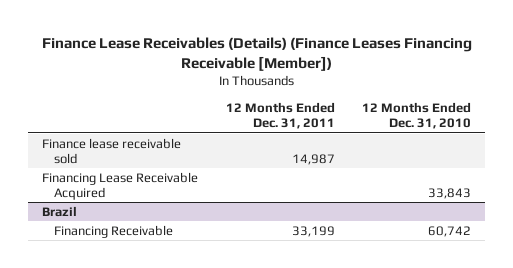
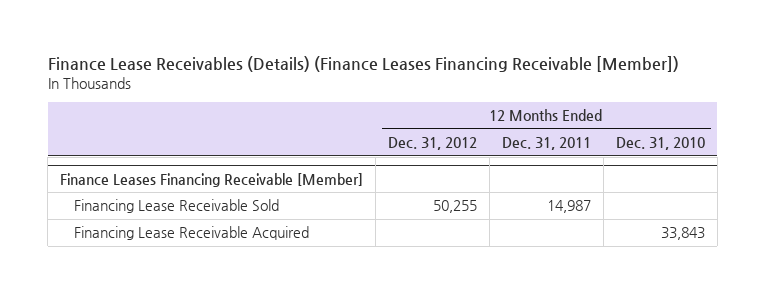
none -> [388,136,478,150] Dec. 31, 2012
none -> [60,172,364,187] Finance Leases Financing Receivable [Member]
[41,137,181,164] Finance lease receivable sold -> [73,199,279,214] Financing Lease Receivable Sold
[41,205,77,217] Brazil -> none
[53,224,173,238] Financing Receivable -> none

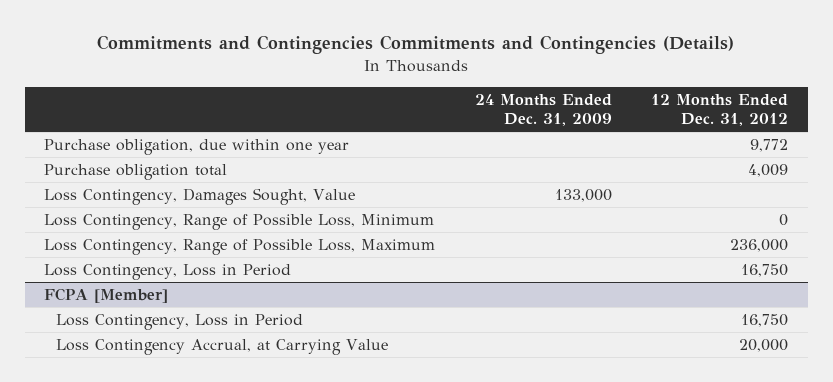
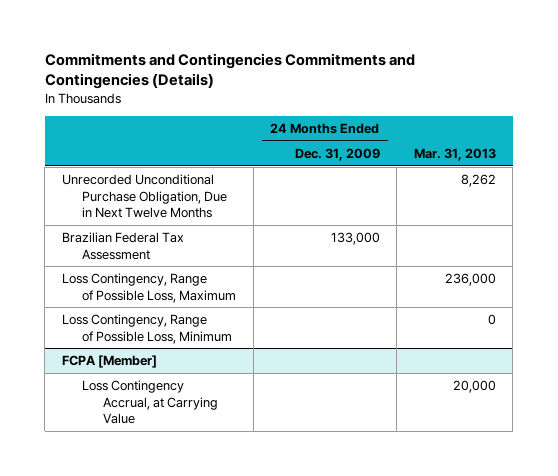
[651,93,789,126] 12 Months Ended Dec. 31, 2012 -> none
none -> [413,148,496,162] Mar. 31, 2013
[44,164,228,181] Purchase obligation total -> none
[44,139,350,156] Purchase obligation, due within one year -> [61,174,228,219] Unrecorded Unconditional Purchase Obligation, Due in Next Twelve Months
[44,188,356,206] Loss Contingency, Damages Sought, Value -> [61,232,184,260] Brazilian Federal Tax Assessment
[44,264,292,281] Loss Contingency, Loss in Period -> none
[44,214,435,231] Loss Contingency, Range of Possible Loss, Minimum -> [61,314,233,344] Loss Contingency, Range of Possible Loss, Minimum
[56,314,304,331] Loss Contingency, Loss in Period -> none

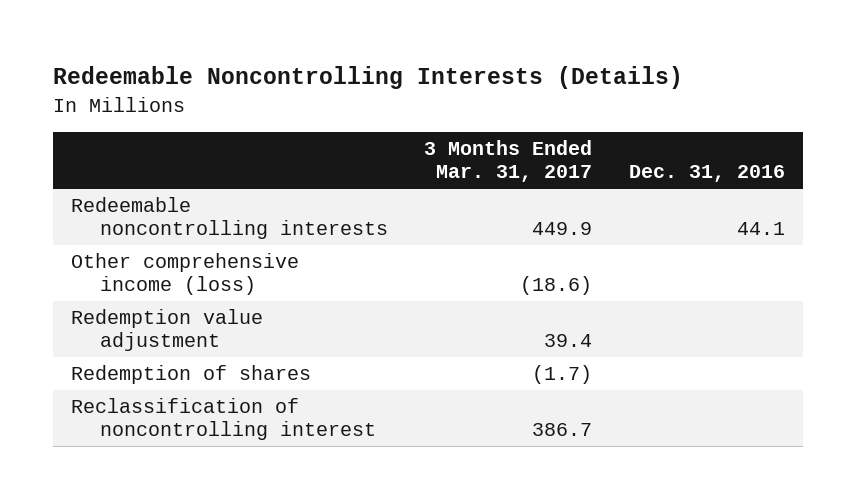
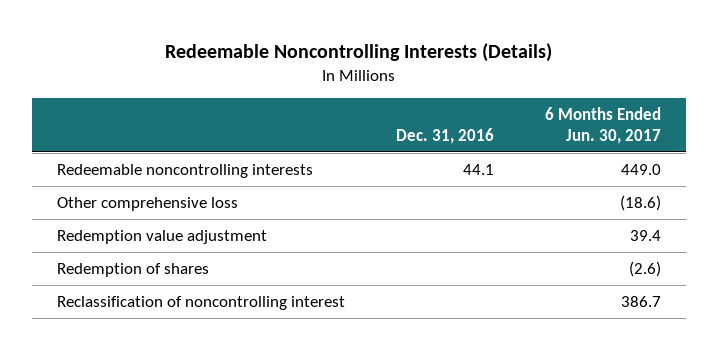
[424,140,593,183] 3 Months Ended Mar. 31, 2017 -> none
none -> [544,106,661,145] 6 Months Ended Jun. 30, 2017
[71,253,300,296] Other comprehensive income (loss) -> [57,196,239,211] Other comprehensive loss

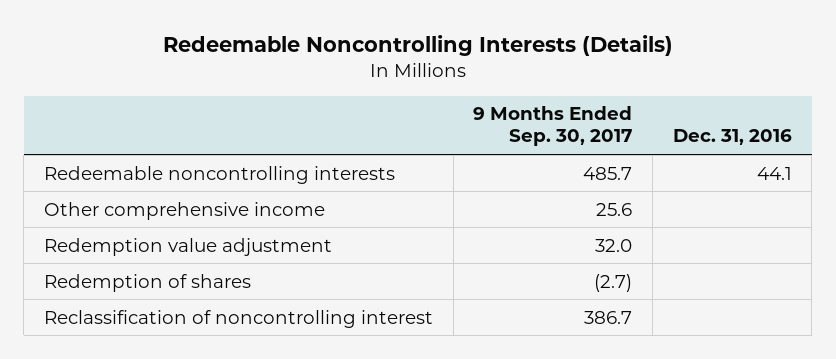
[544,106,661,145] 6 Months Ended Jun. 30, 2017 -> none
none -> [473,106,633,147] 9 Months Ended Sep. 30, 2017
[57,196,239,211] Other comprehensive loss -> [43,201,325,220] Other comprehensive income

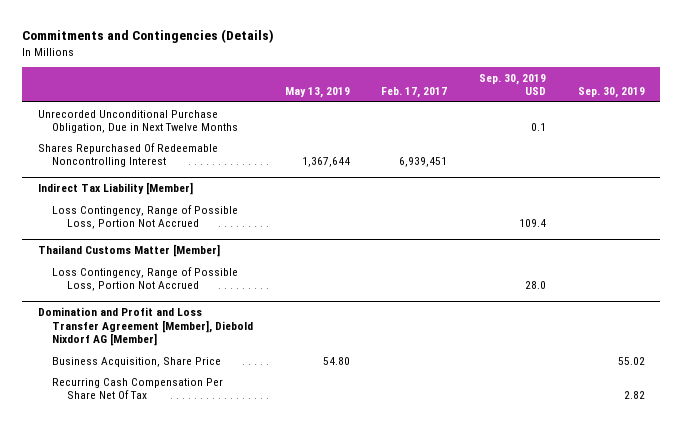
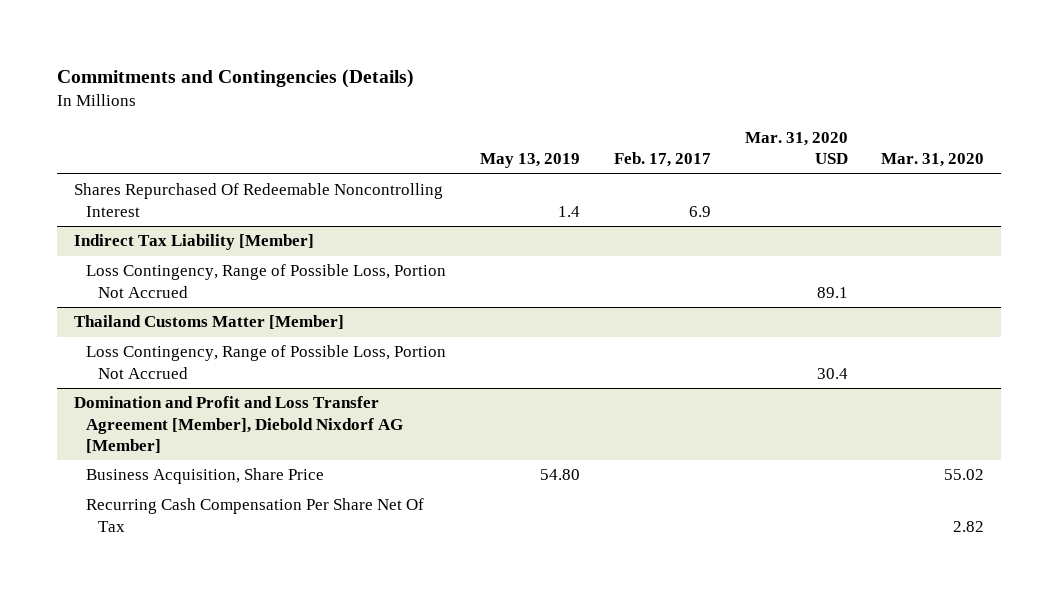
[478,73,546,96] Sep. 30, 2019 USD -> none
[577,87,645,99] Sep. 30, 2019 -> none
none -> [744,132,848,165] Mar. 31, 2020 USD
none -> [881,153,985,168] Mar. 31, 2020
[37,109,239,134] Unrecorded Unconditional Purchase Obligation, Due in Next Twelve Months -> none
[301,157,350,168] 1,367,644 -> [557,205,580,217] 1.4
[399,157,448,168] 6,939,451 -> [688,205,711,217] 6.9

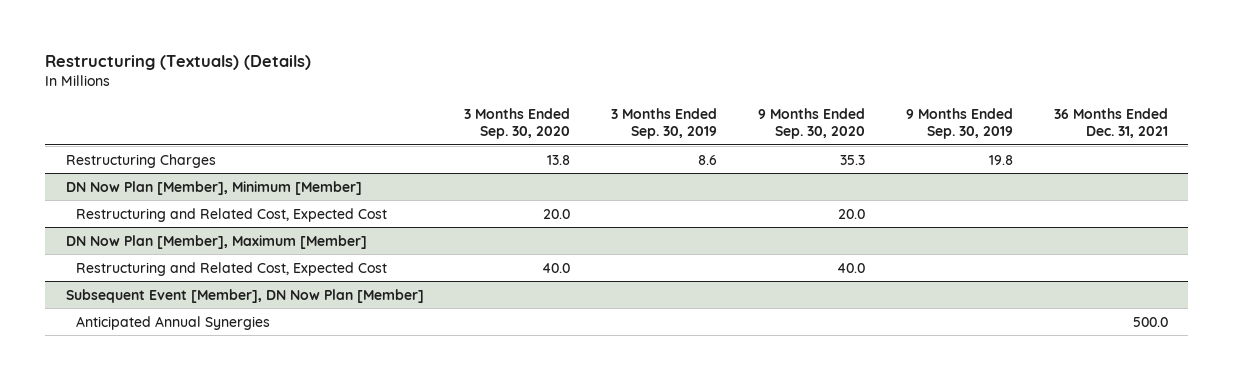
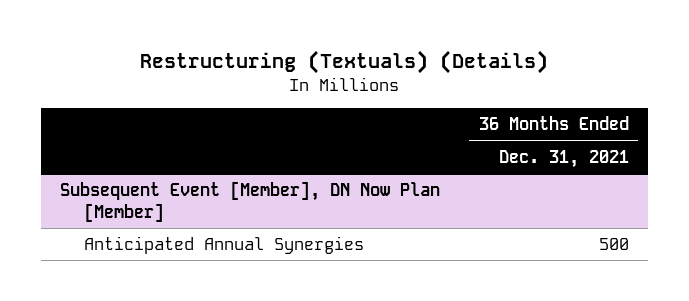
[464,108,571,140] 3 Months Ended Sep. 30, 2020 -> none
[611,108,718,140] 3 Months Ended Sep. 30, 2019 -> none
[758,108,866,140] 9 Months Ended Sep. 30, 2020 -> none
[906,108,1014,140] 9 Months Ended Sep. 30, 2019 -> none
[65,153,216,168] Restructuring Charges -> none
[65,180,362,195] DN Now Plan [Member], Minimum [Member] -> none
[75,207,387,222] Restructuring and Related Cost, Expected Cost -> none
[65,234,367,249] DN Now Plan [Member], Maximum [Member] -> none
[75,261,387,276] Restructuring and Related Cost, Expected Cost -> none
[1133,316,1169,327] 500.0 -> [598,238,629,251] 500

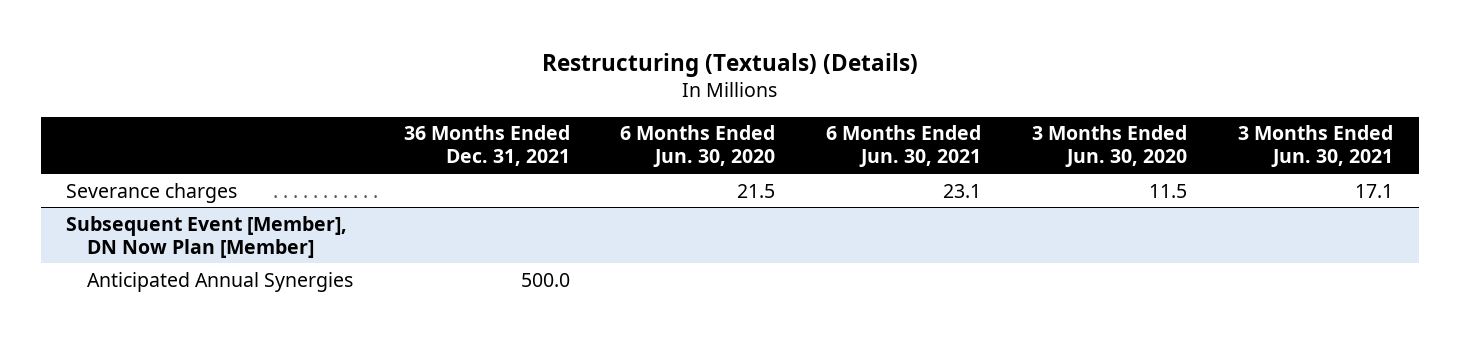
none -> [620,125,776,168] 6 Months Ended Jun. 30, 2020
none -> [826,125,982,168] 6 Months Ended Jun. 30, 2021
none -> [1032,125,1188,168] 3 Months Ended Jun. 30, 2020
none -> [1238,125,1394,168] 3 Months Ended Jun. 30, 2021
none -> [66,182,238,203] Severance charges
[598,238,629,251] 500 -> [520,272,570,287] 500.0

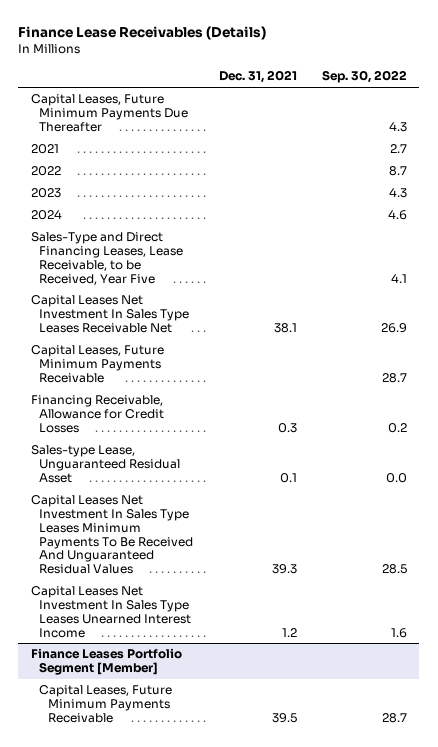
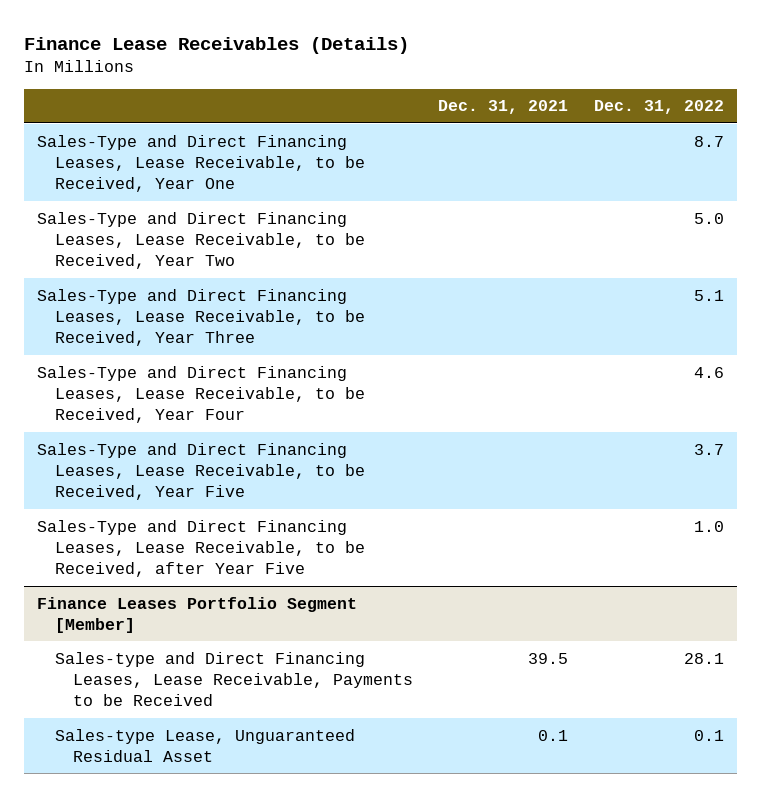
[321,70,407,84] Sep. 30, 2022 -> none
none -> [594,100,725,115] Dec. 31, 2022
[31,94,189,132] Capital Leases, Future Minimum Payments Due Thereafter -> none
[31,144,60,155] 2021 -> [36,134,365,193] Sales-Type and Direct Financing Leases, Lease Receivable, to be Received, Year One
[31,166,62,177] 2022 -> [36,211,365,270] Sales-Type and Direct Financing Leases, Lease Receivable, to be Received, Year Two
[31,188,62,199] 2023 -> [36,288,365,347] Sales-Type and Direct Financing Leases, Lease Receivable, to be Received, Year Three
[31,210,63,221] 2024 -> [36,365,365,424] Sales-Type and Direct Financing Leases, Lease Receivable, to be Received, Year Four
[31,295,190,333] Capital Leases Net Investment In Sales Type Leases Receivable Net -> none
[31,345,165,383] Capital Leases, Future Minimum Payments Receivable -> none
[31,395,165,433] Financing Receivable, Allowance for Credit Losses -> none
[31,445,181,483] Sales-type Lease, Unguaranteed Residual Asset -> none
[31,495,194,575] Capital Leases Net Investment In Sales Type Leases Minimum Payments To Be Received And Unguaranteed Residual Values -> none
[31,586,192,638] Capital Leases Net Investment In Sales Type Leases Unearned Interest Income -> none
none -> [36,519,365,578] Sales-Type and Direct Financing Leases, Lease Receivable, to be Received, after Year Five
[39,685,173,723] Capital Leases, Future Minimum Payments Receivable -> [54,651,413,707] Sales-type and Direct Financing Leases, Lease Receivable, Payments to be Received
none -> [54,728,355,762] Sales-type Lease, Unguaranteed Residual Asset

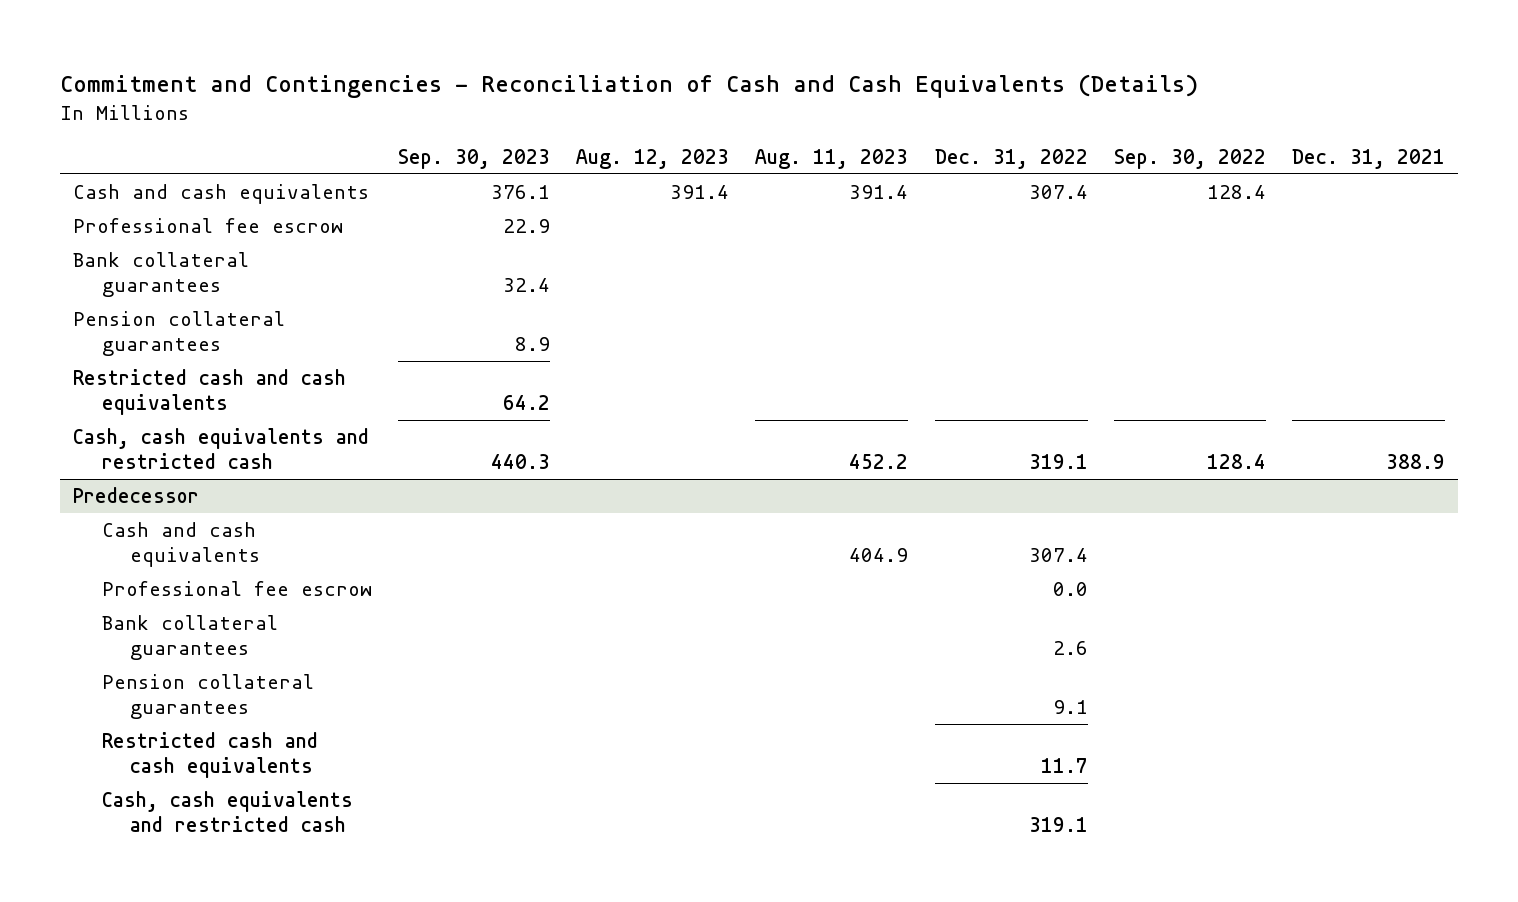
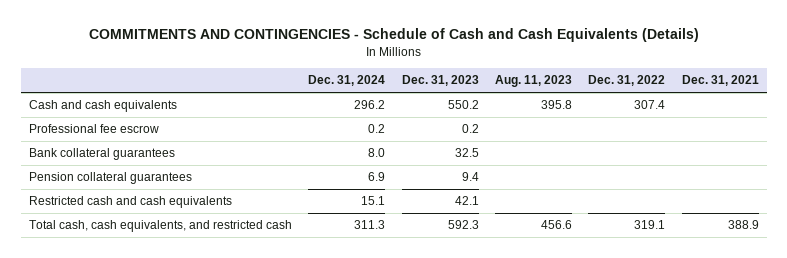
[59,73,1198,98] Commitment and Contingencies - Reconciliation of Cash and Cash Equivalents (Details) -> [88,28,699,43] COMMITMENTS AND CONTINGENCIES - Schedule of Cash and Cash Equivalents (Details)
[397,149,550,170] Sep. 30, 2023 -> none
[576,149,730,170] Aug. 12, 2023 -> none
[1113,149,1266,170] Sep. 30, 2022 -> none
none -> [308,75,386,87] Dec. 31, 2024
none -> [401,75,479,87] Dec. 31, 2023
[849,185,909,200] 391.4 -> [540,100,572,110] 395.8
[72,487,199,504] Predecessor -> none
[101,522,261,567] Cash and cash equivalents -> none
[101,581,372,597] Professional fee escrow -> none
[101,615,278,660] Bank collateral guarantees -> none
[101,674,314,719] Pension collateral guarantees -> none
[101,732,318,778] Restricted cash and cash equivalents -> none
[101,791,353,832] Cash, cash equivalents and restricted cash -> none
[72,428,369,469] Cash, cash equivalents and restricted cash -> [28,220,292,233] Total cash, cash equivalents, and restricted cash
[849,453,909,469] 452.2 -> [540,220,572,230] 456.6

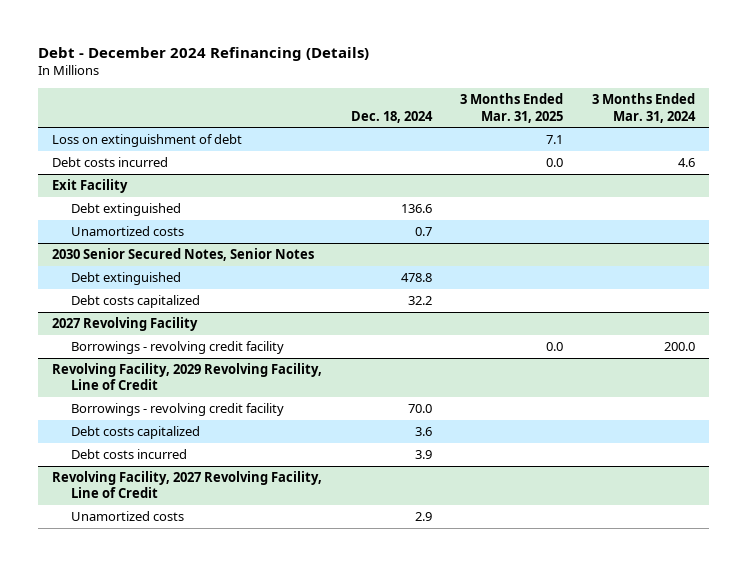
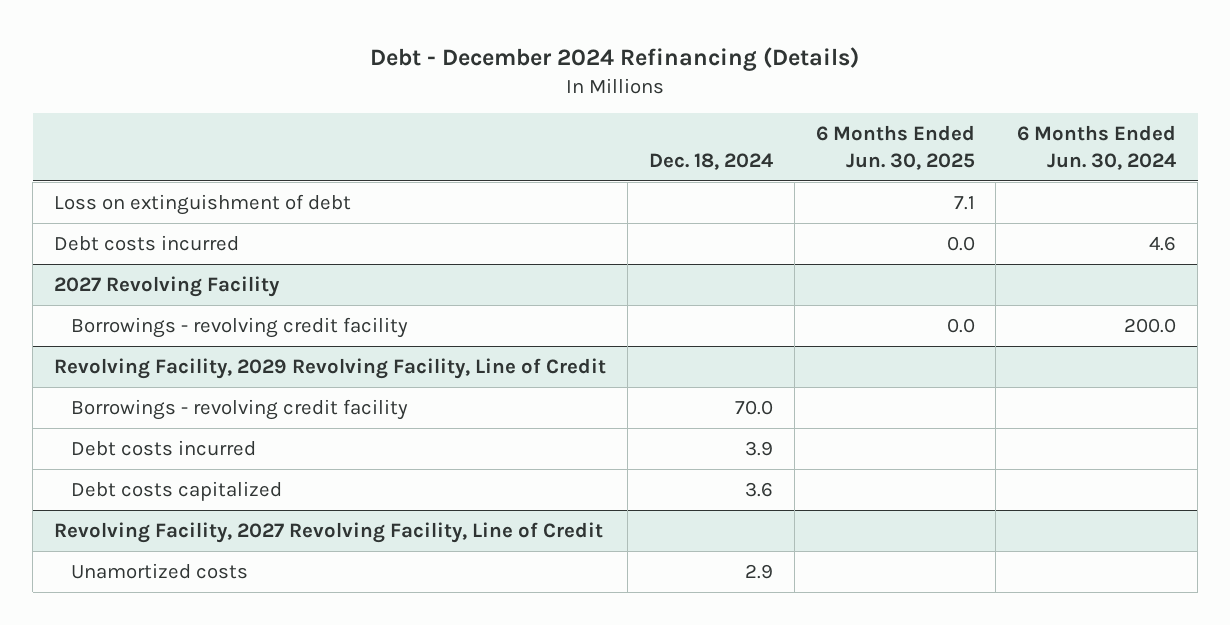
[460,93,564,123] 3 Months Ended Mar. 31, 2025 -> none
[591,93,696,123] 3 Months Ended Mar. 31, 2024 -> none
none -> [815,125,975,170] 6 Months Ended Jun. 30, 2025
none -> [1017,125,1177,170] 6 Months Ended Jun. 30, 2024
[52,178,129,193] Exit Facility -> none
[70,202,181,216] Debt extinguished -> none
[70,225,184,236] Unamortized costs -> none
[52,247,315,261] 2030 Senior Secured Notes, Senior Notes -> none
[70,271,181,285] Debt extinguished -> none
[70,294,200,308] Debt costs capitalized -> none
[70,425,200,439] Debt costs capitalized -> [71,481,283,502] Debt costs capitalized

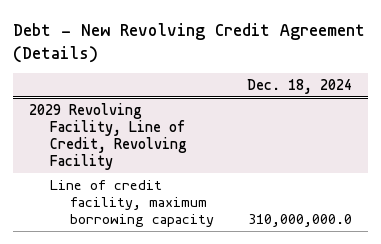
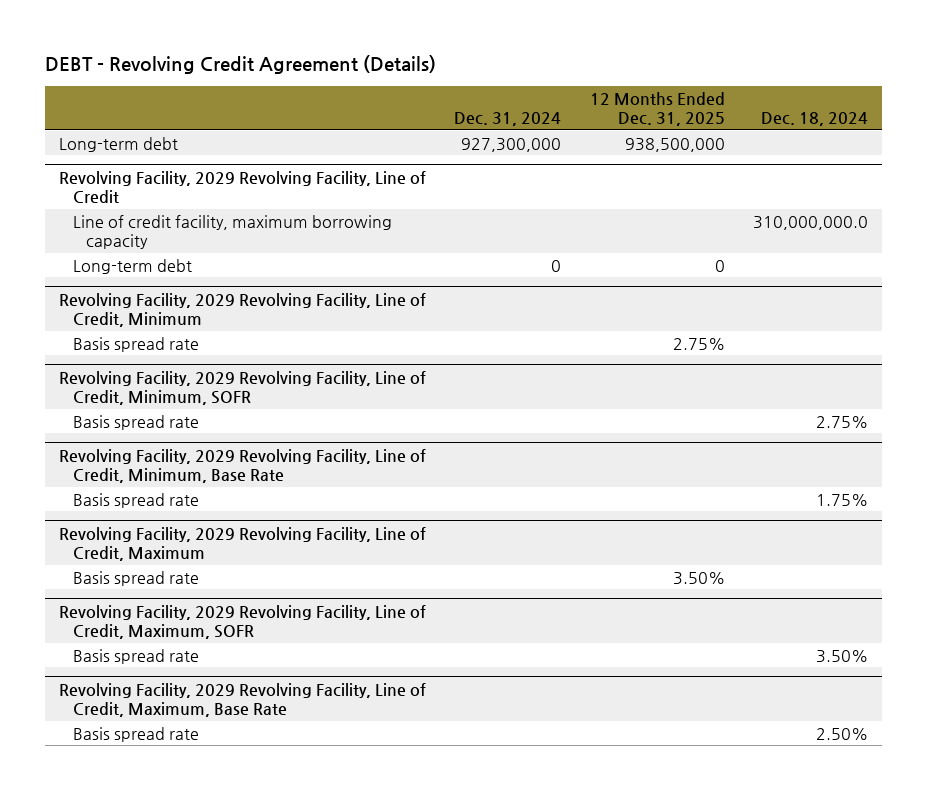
[13,22,366,63] Debt - New Revolving Credit Agreement (Details) -> [44,54,436,74] DEBT - Revolving Credit Agreement (Details)
none -> [454,112,562,127] Dec. 31, 2024
none -> [589,91,725,127] 12 Months Ended Dec. 31, 2025
none -> [58,136,178,152] Long-term debt
[29,102,187,171] 2029 Revolving Facility, Line of Credit, Revolving Facility -> [58,170,426,204] Revolving Facility, 2029 Revolving Facility, Line of Credit
none -> [72,258,192,274] Long-term debt
none -> [58,292,426,328] Revolving Facility, 2029 Revolving Facility, Line of Credit, Minimum
none -> [72,336,199,352] Basis spread rate
none -> [58,370,426,406] Revolving Facility, 2029 Revolving Facility, Line of Credit, Minimum, SOFR
none -> [72,414,199,430] Basis spread rate
none -> [58,448,426,484] Revolving Facility, 2029 Revolving Facility, Line of Credit, Minimum, Base Rate
none -> [72,492,199,508] Basis spread rate
none -> [58,526,426,562] Revolving Facility, 2029 Revolving Facility, Line of Credit, Maximum
none -> [72,570,199,586] Basis spread rate
none -> [58,604,426,640] Revolving Facility, 2029 Revolving Facility, Line of Credit, Maximum, SOFR
none -> [72,648,199,664] Basis spread rate
none -> [58,682,426,718] Revolving Facility, 2029 Revolving Facility, Line of Credit, Maximum, Base Rate
none -> [72,726,199,742] Basis spread rate

